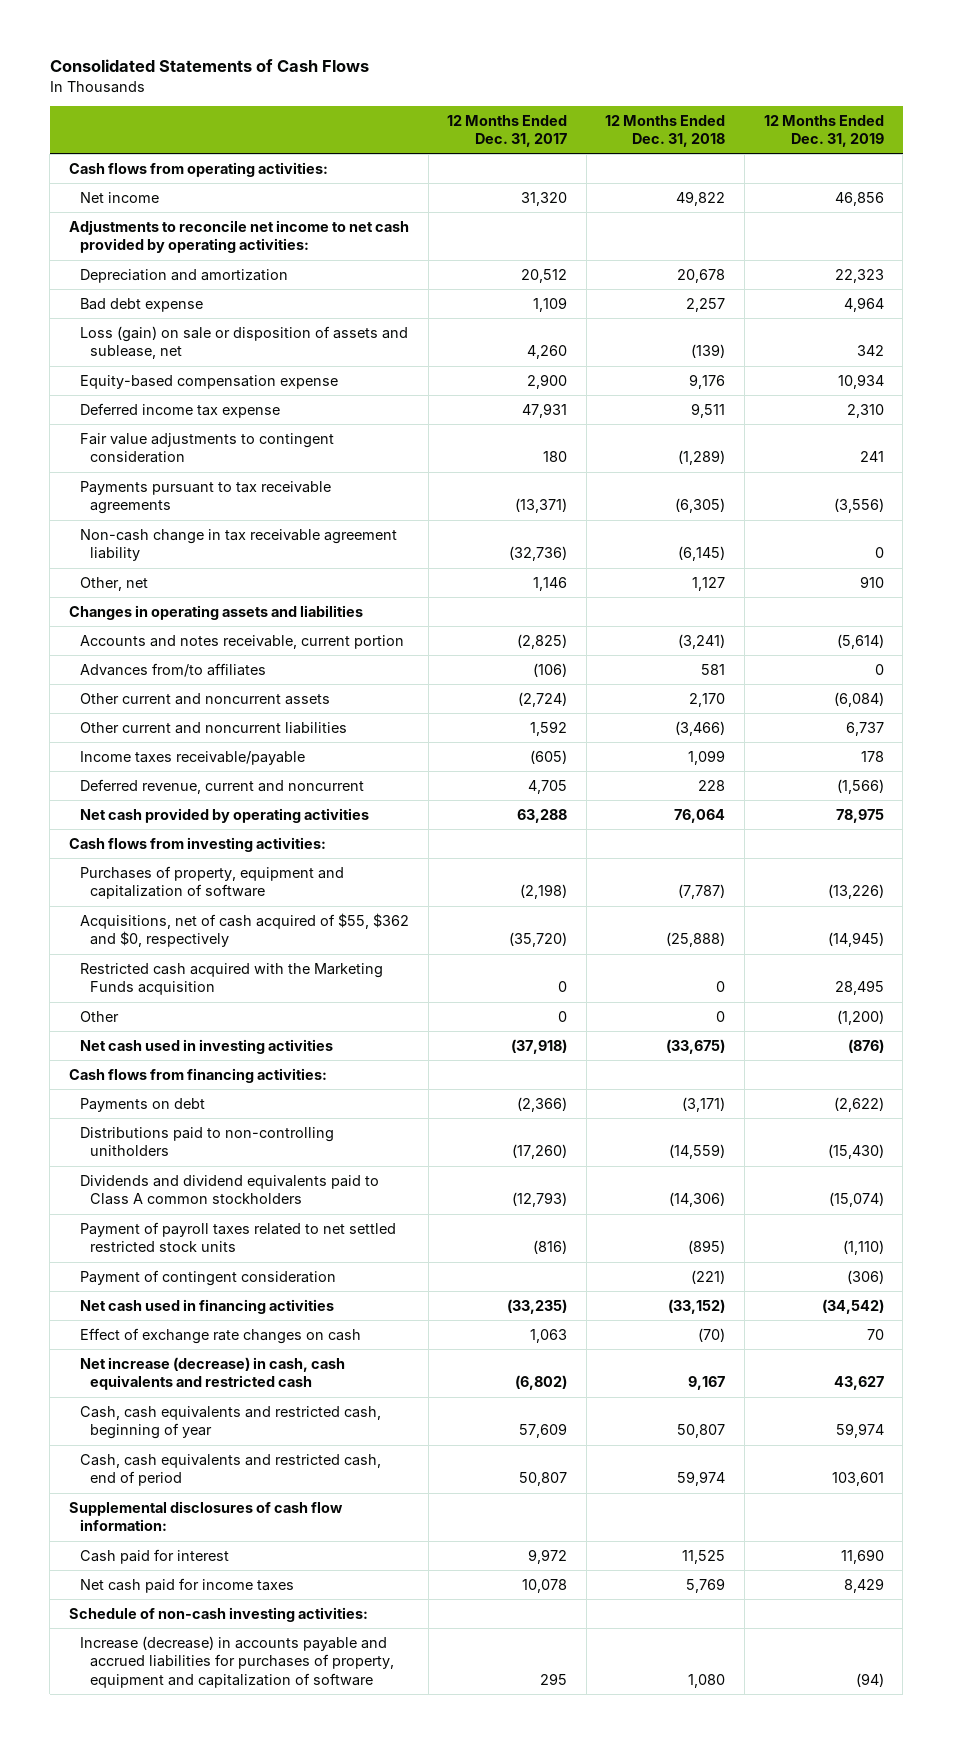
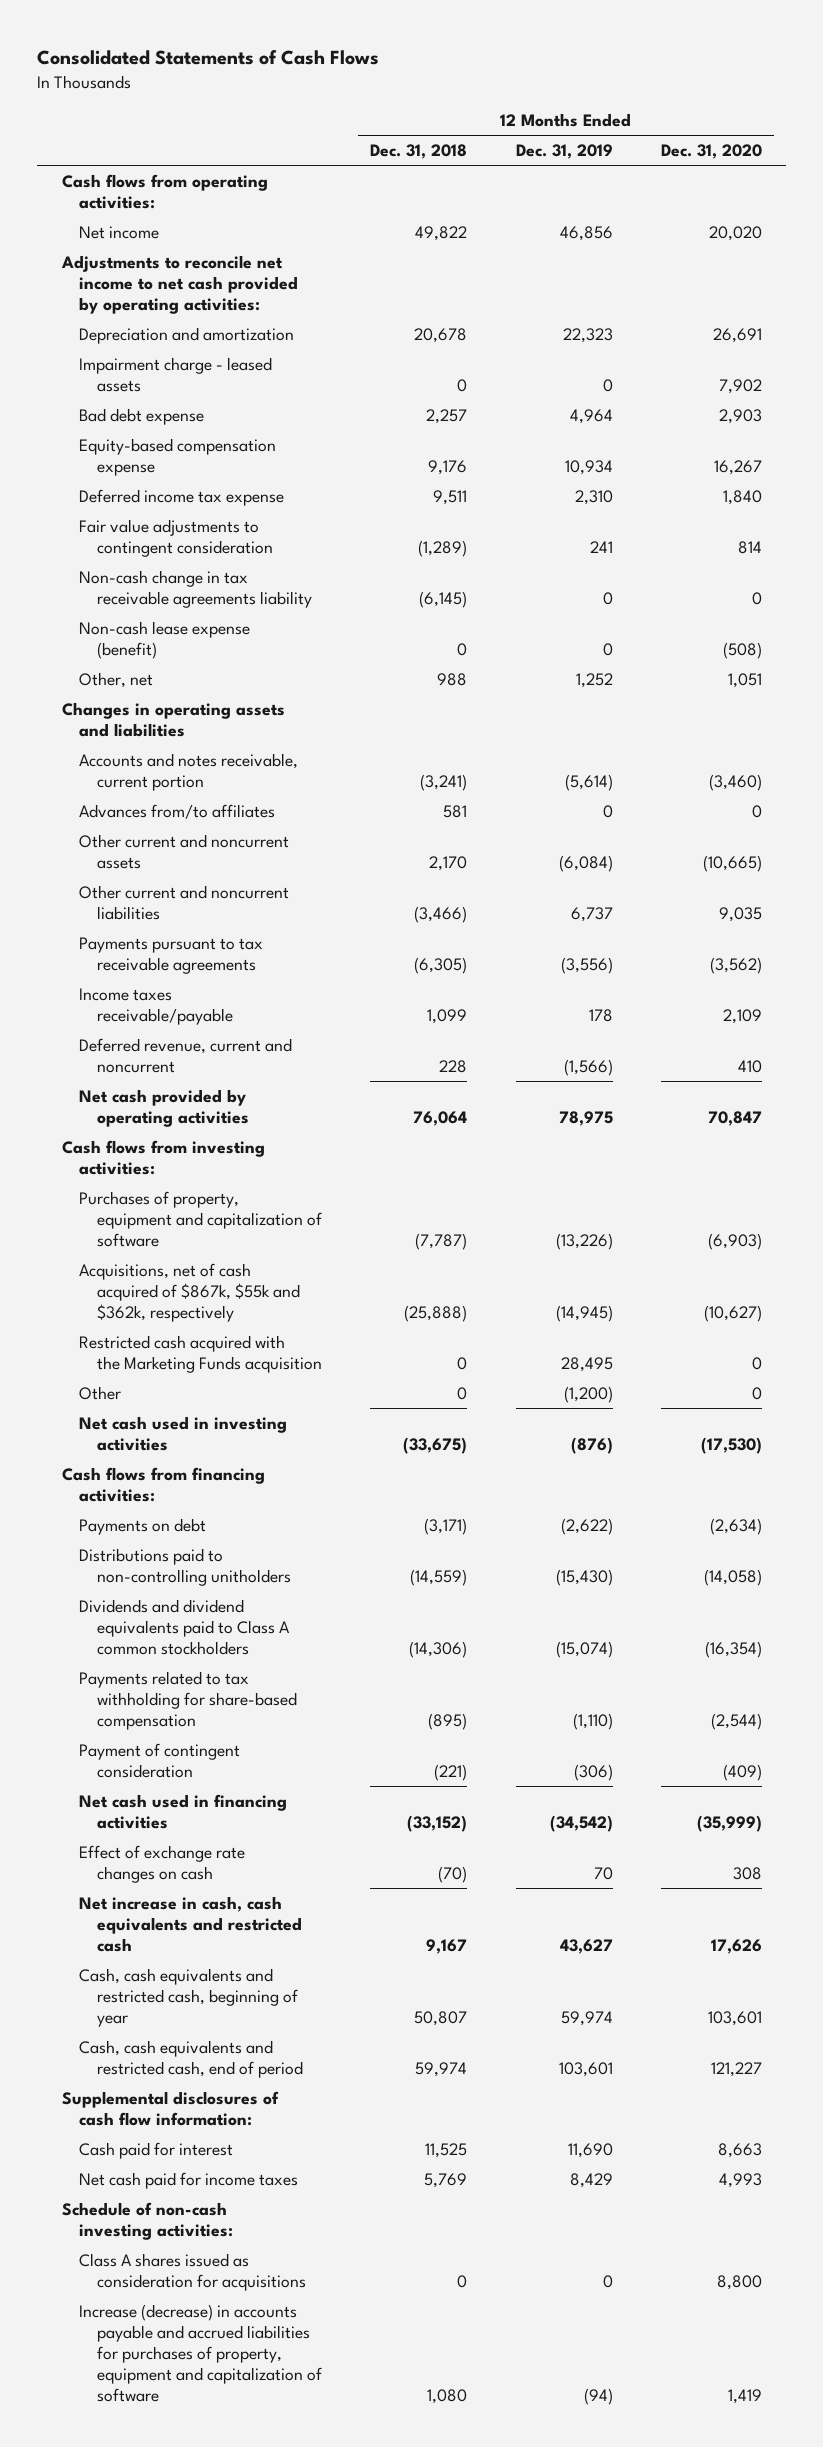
[447,114,568,148] 12 Months Ended Dec. 31, 2017 -> none
none -> [660,143,762,159] Dec. 31, 2020
none -> [79,356,273,392] Impairment charge - leased assets
[79,325,408,360] Loss (gain) on sale or disposition of assets and sublease, net -> none
[79,528,397,562] Non-cash change in tax receivable agreement liability -> [79,569,313,608] Non-cash change in tax receivable agreements liability
none -> [79,620,251,659] Non-cash lease expense (benefit)
[692,576,726,591] 1,127 -> [437,672,468,686] 988
[859,575,884,588] 910 -> [575,672,613,688] 1,252
[79,480,331,515] Payments pursuant to tax receivable agreements -> [79,936,264,974] Payments pursuant to tax receivable agreements
[79,912,409,948] Acquisitions, net of cash acquired of $55, $362 and $0, respectively -> [79,1262,301,1322] Acquisitions, net of cash acquired of $867k, $55k and $362k, respectively
[79,1221,396,1253] Payment of payroll taxes related to net settled restricted stock units -> [79,1670,298,1730] Payments related to tax withholding for share-based compensation
[79,1356,345,1391] Net increase (decrease) in cash, cash equivalents and restricted cash -> [79,1895,303,1952] Net increase in cash, cash equivalents and restricted cash
none -> [79,2252,307,2291] Class A shares issued as consideration for acquisitions

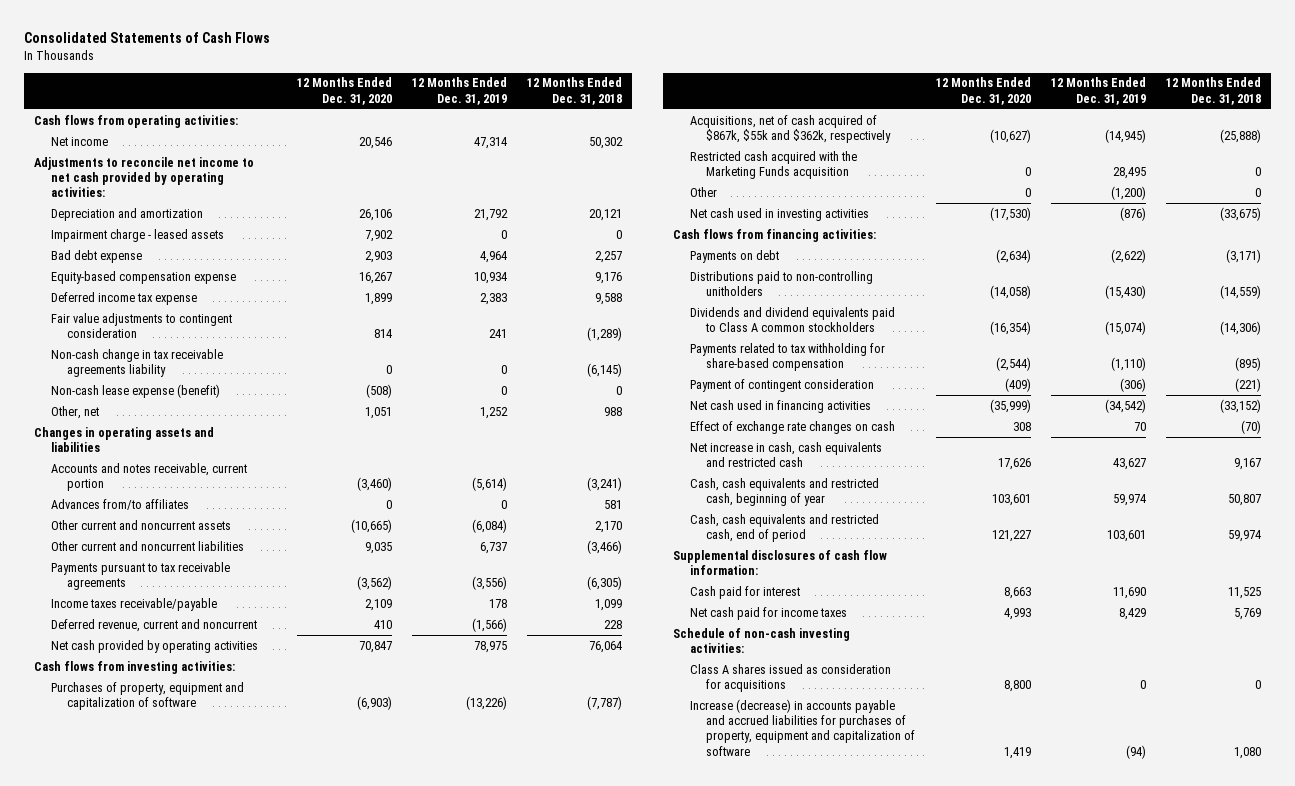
[415,225,468,241] 49,822 -> [589,136,624,149] 50,302
[559,225,613,241] 46,856 -> [473,136,507,149] 47,314
[708,225,762,241] 20,020 -> [358,136,392,149] 20,546
[414,327,468,343] 20,678 -> [589,208,623,221] 20,121
[562,327,613,343] 22,323 -> [473,208,508,221] 21,792
[712,327,762,343] 26,691 -> [358,208,392,221] 26,106
[433,489,468,505] 9,511 -> [595,292,623,305] 9,588
[574,489,613,505] 2,310 -> [479,292,507,305] 2,383
[722,489,762,505] 1,840 -> [364,292,392,305] 1,899

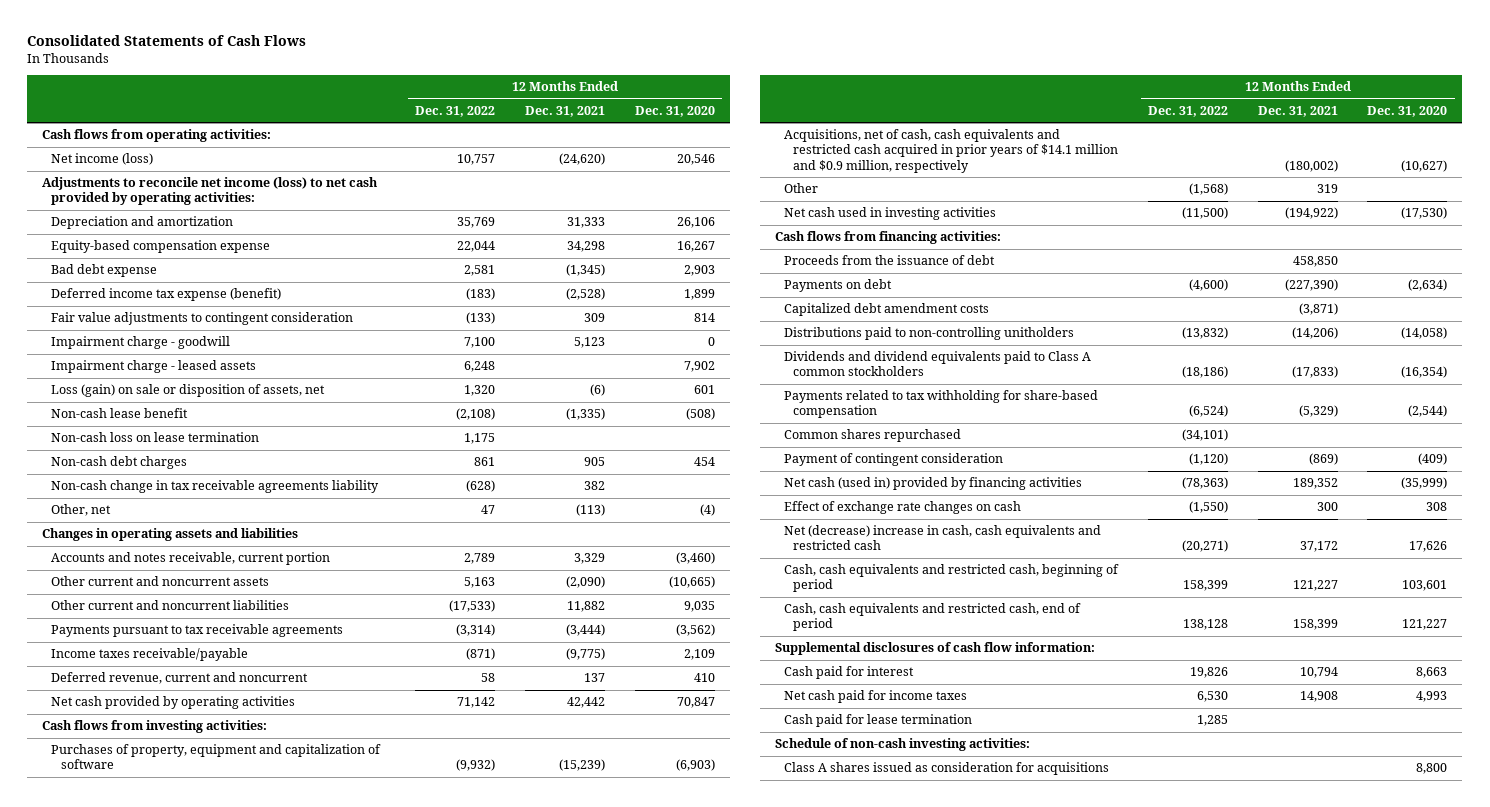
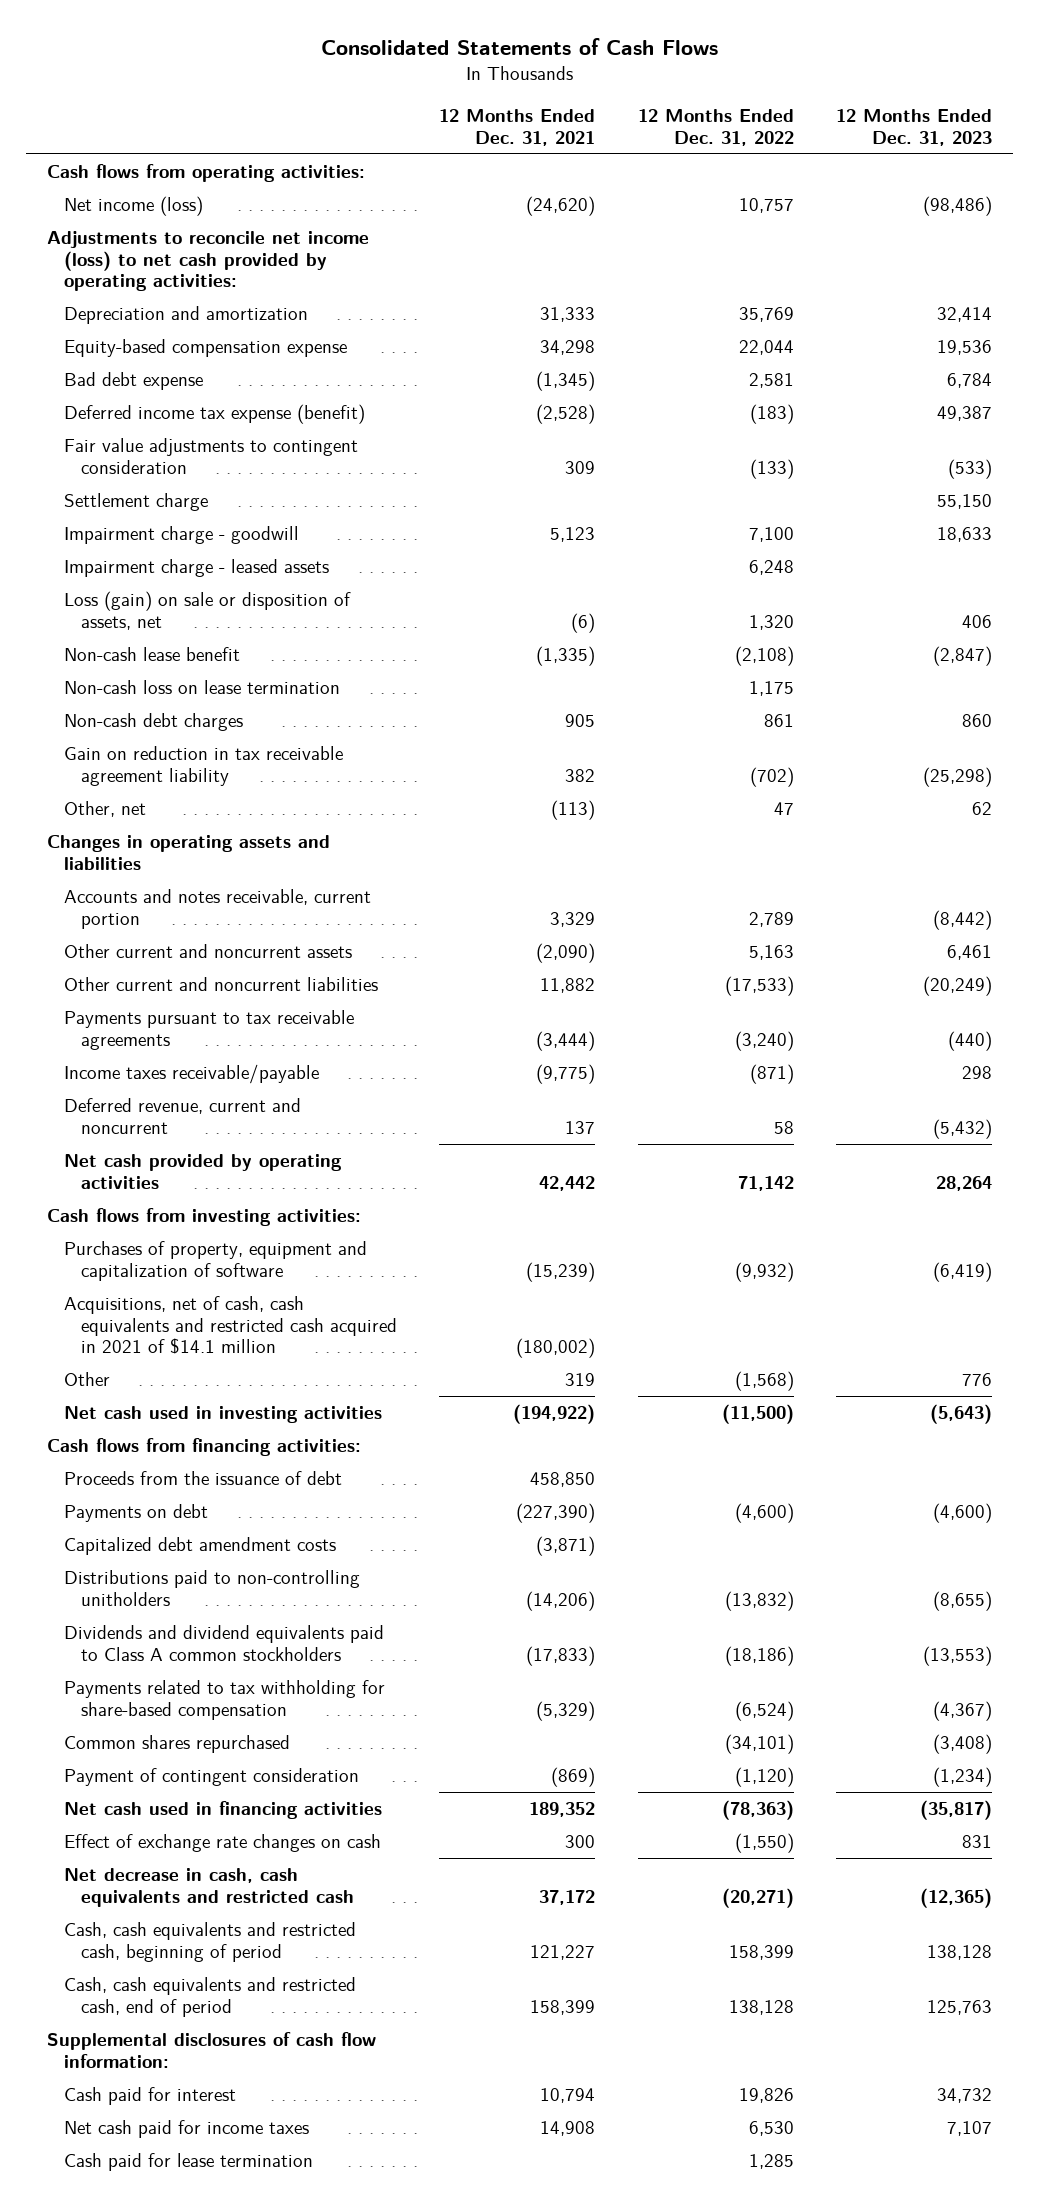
[634,106,715,118] Dec. 31, 2020 -> none
none -> [836,108,993,146] 12 Months Ended Dec. 31, 2023
none -> [64,493,209,512] Settlement charge
[51,480,380,494] Non-cash change in tax receivable agreements liability -> [64,746,344,786] Gain on reduction in tax receivable agreement liability
[466,480,496,493] (628) -> [749,766,794,787] (702)
[456,624,496,637] (3,314) -> [734,1030,794,1051] (3,240)
[784,129,1119,173] Acquisitions, net of cash, cash equivalents and restricted cash acquired in prior years of $14.1 million and $0.9 million, respectively -> [64,1296,398,1355] Acquisitions, net of cash, cash equivalents and restricted cash acquired in 2021 of $14.1 million
[784,477,1083,491] Net cash (used in) provided by financing activities -> [64,1801,383,1820] Net cash used in financing activities
[784,525,1102,551] Net (decrease) increase in cash, cash equivalents and restricted cash -> [64,1868,355,1907] Net decrease in cash, cash equivalents and restricted cash
[775,738,1031,752] Schedule of non-cash investing activities: -> none
[784,762,1110,776] Class A shares issued as consideration for acquisitions -> none

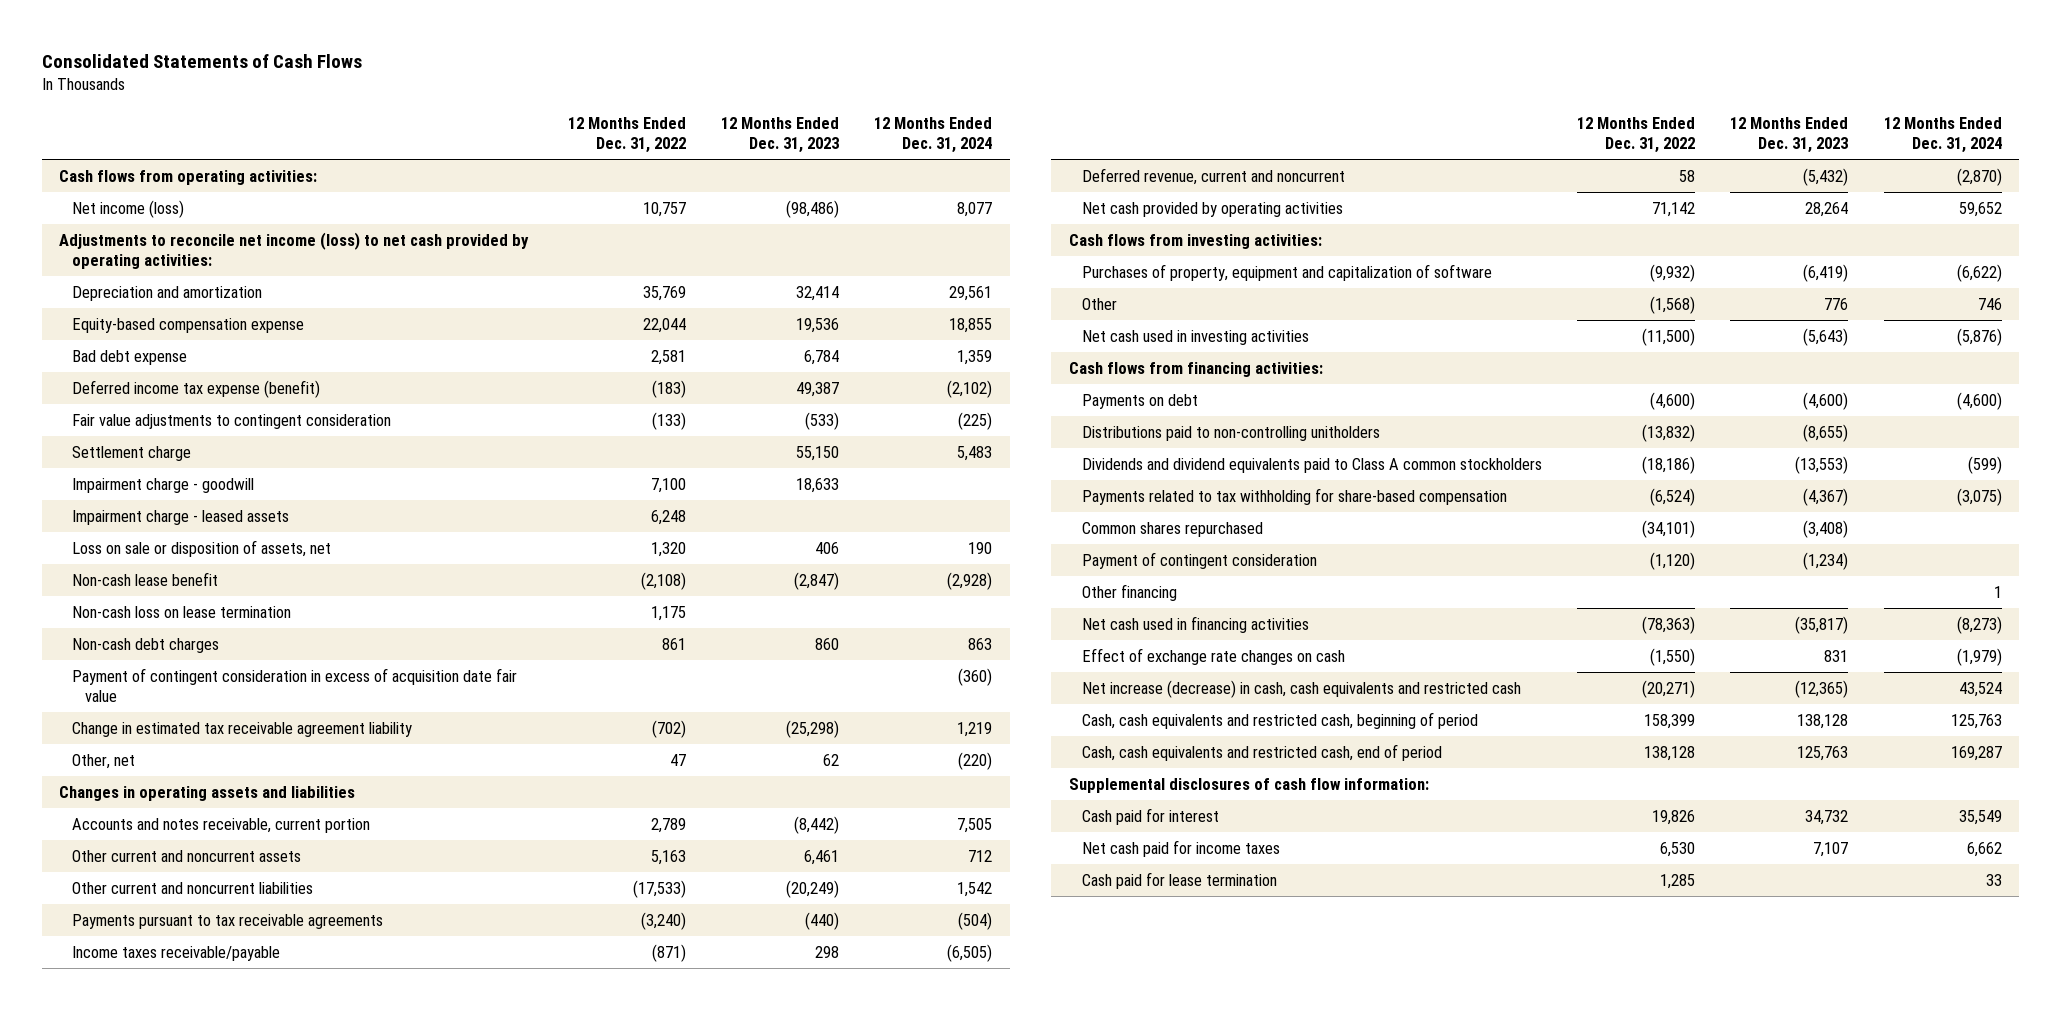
[439,108,596,146] 12 Months Ended Dec. 31, 2021 -> none
none -> [874,116,993,153] 12 Months Ended Dec. 31, 2024
[64,591,352,630] Loss (gain) on sale or disposition of assets, net -> [72,539,332,557] Loss on sale or disposition of assets, net
none -> [72,667,518,703] Payment of contingent consideration in excess of acquisition date fair value
[64,746,344,786] Gain on reduction in tax receivable agreement liability -> [72,721,413,737] Change in estimated tax receivable agreement liability
[64,1296,398,1355] Acquisitions, net of cash, cash equivalents and restricted cash acquired in 2021 of $14.1 million -> none
[64,1471,343,1486] Proceeds from the issuance of debt -> none
[64,1537,337,1556] Capitalized debt amendment costs -> none
none -> [1081,583,1177,601] Other financing
[64,1868,355,1907] Net decrease in cash, cash equivalents and restricted cash -> [1081,679,1521,698] Net increase (decrease) in cash, cash equivalents and restricted cash

